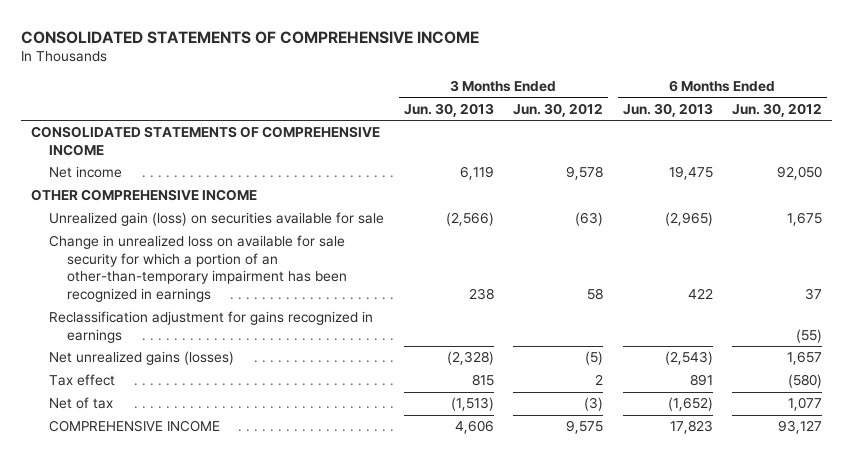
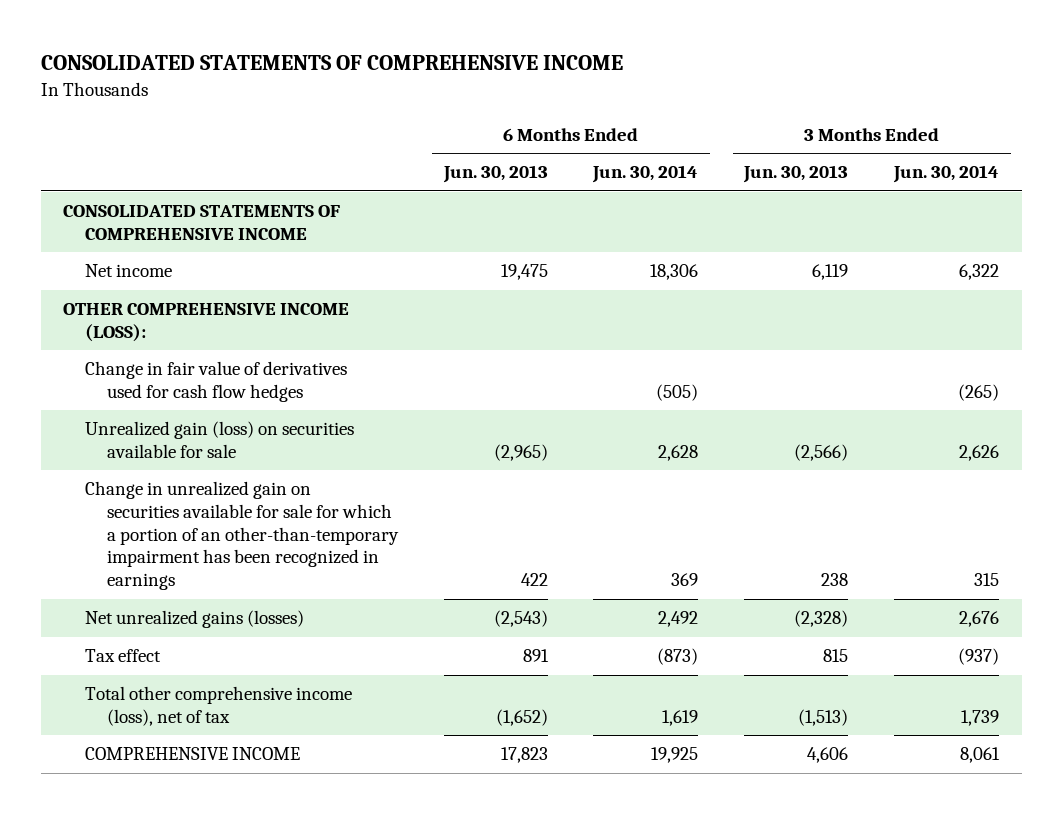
[513,103,604,118] Jun. 30, 2012 -> none
[732,103,823,118] Jun. 30, 2012 -> none
none -> [592,165,699,184] Jun. 30, 2014
none -> [893,165,1000,184] Jun. 30, 2014
[30,189,257,202] OTHER COMPREHENSIVE INCOME -> [63,303,350,343] OTHER COMPREHENSIVE INCOME (LOSS):
none -> [85,361,348,403] Change in fair value of derivatives used for cash flow hedges
[49,311,374,343] Reclassification adjustment for gains recognized in earnings -> none
[49,235,348,303] Change in unrealized loss on available for sale security for which a portion of an other-than-temporary impairment has been recognized in earnings -> [85,481,399,591] Change in unrealized gain on securities available for sale for which a portion of an other-than-temporary impairment has been recognized in earnings
[49,397,114,410] Net of tax -> [85,686,353,727] Total other comprehensive income (loss), net of tax

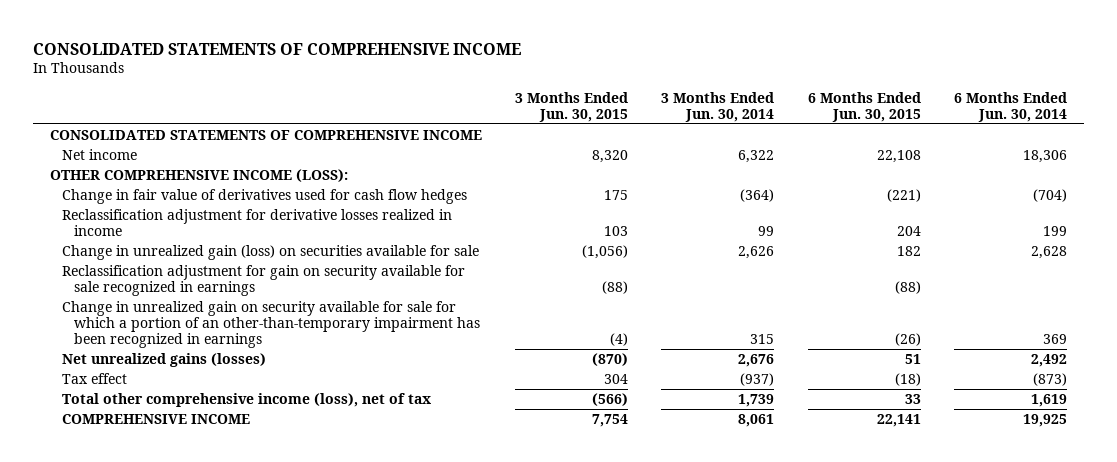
[442,165,548,184] Jun. 30, 2013 -> none
[743,165,849,184] Jun. 30, 2013 -> none
none -> [514,91,628,122] 3 Months Ended Jun. 30, 2015
none -> [807,91,921,122] 6 Months Ended Jun. 30, 2015
[656,384,699,402] (505) -> [1033,189,1068,203] (704)
[958,384,1000,402] (265) -> [740,189,775,203] (364)
none -> [61,209,452,237] Reclassification adjustment for derivative losses realized in income
[85,421,355,459] Unrealized gain (loss) on securities available for sale -> [61,245,479,261] Change in unrealized gain (loss) on securities available for sale
none -> [61,265,465,297] Reclassification adjustment for gain on security available for sale recognized in earnings
[85,481,399,591] Change in unrealized gain on securities available for sale for which a portion of an other-than-temporary impairment has been recognized in earnings -> [61,301,480,349] Change in unrealized gain on security available for sale for which a portion of an other-than-temporary impairment has been recognized in earnings

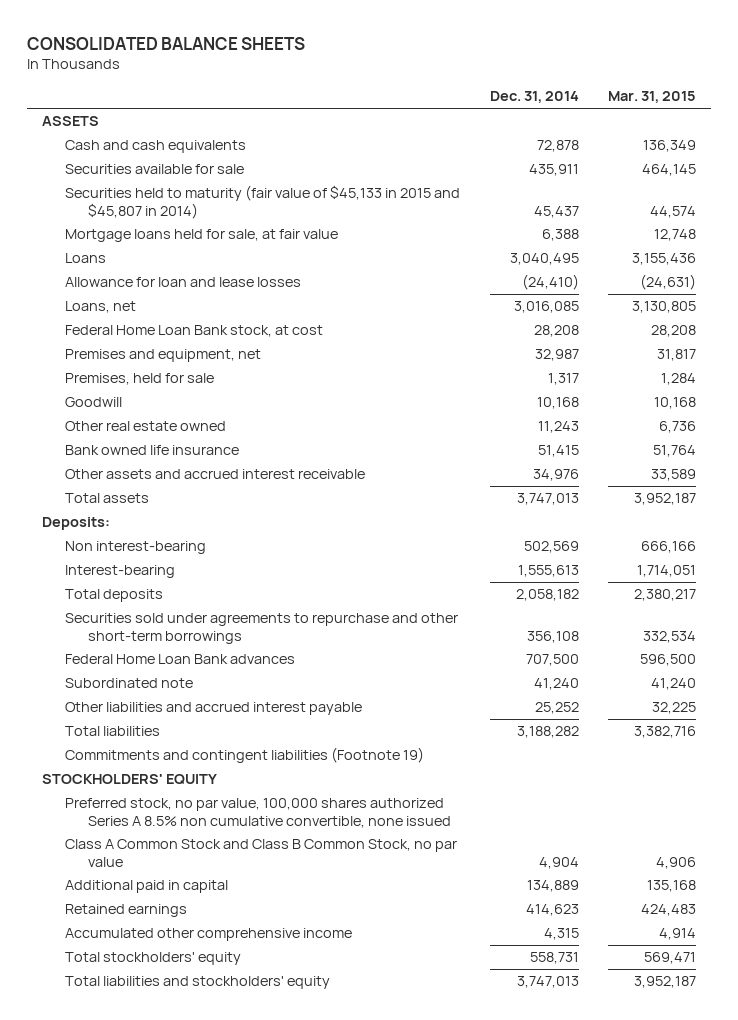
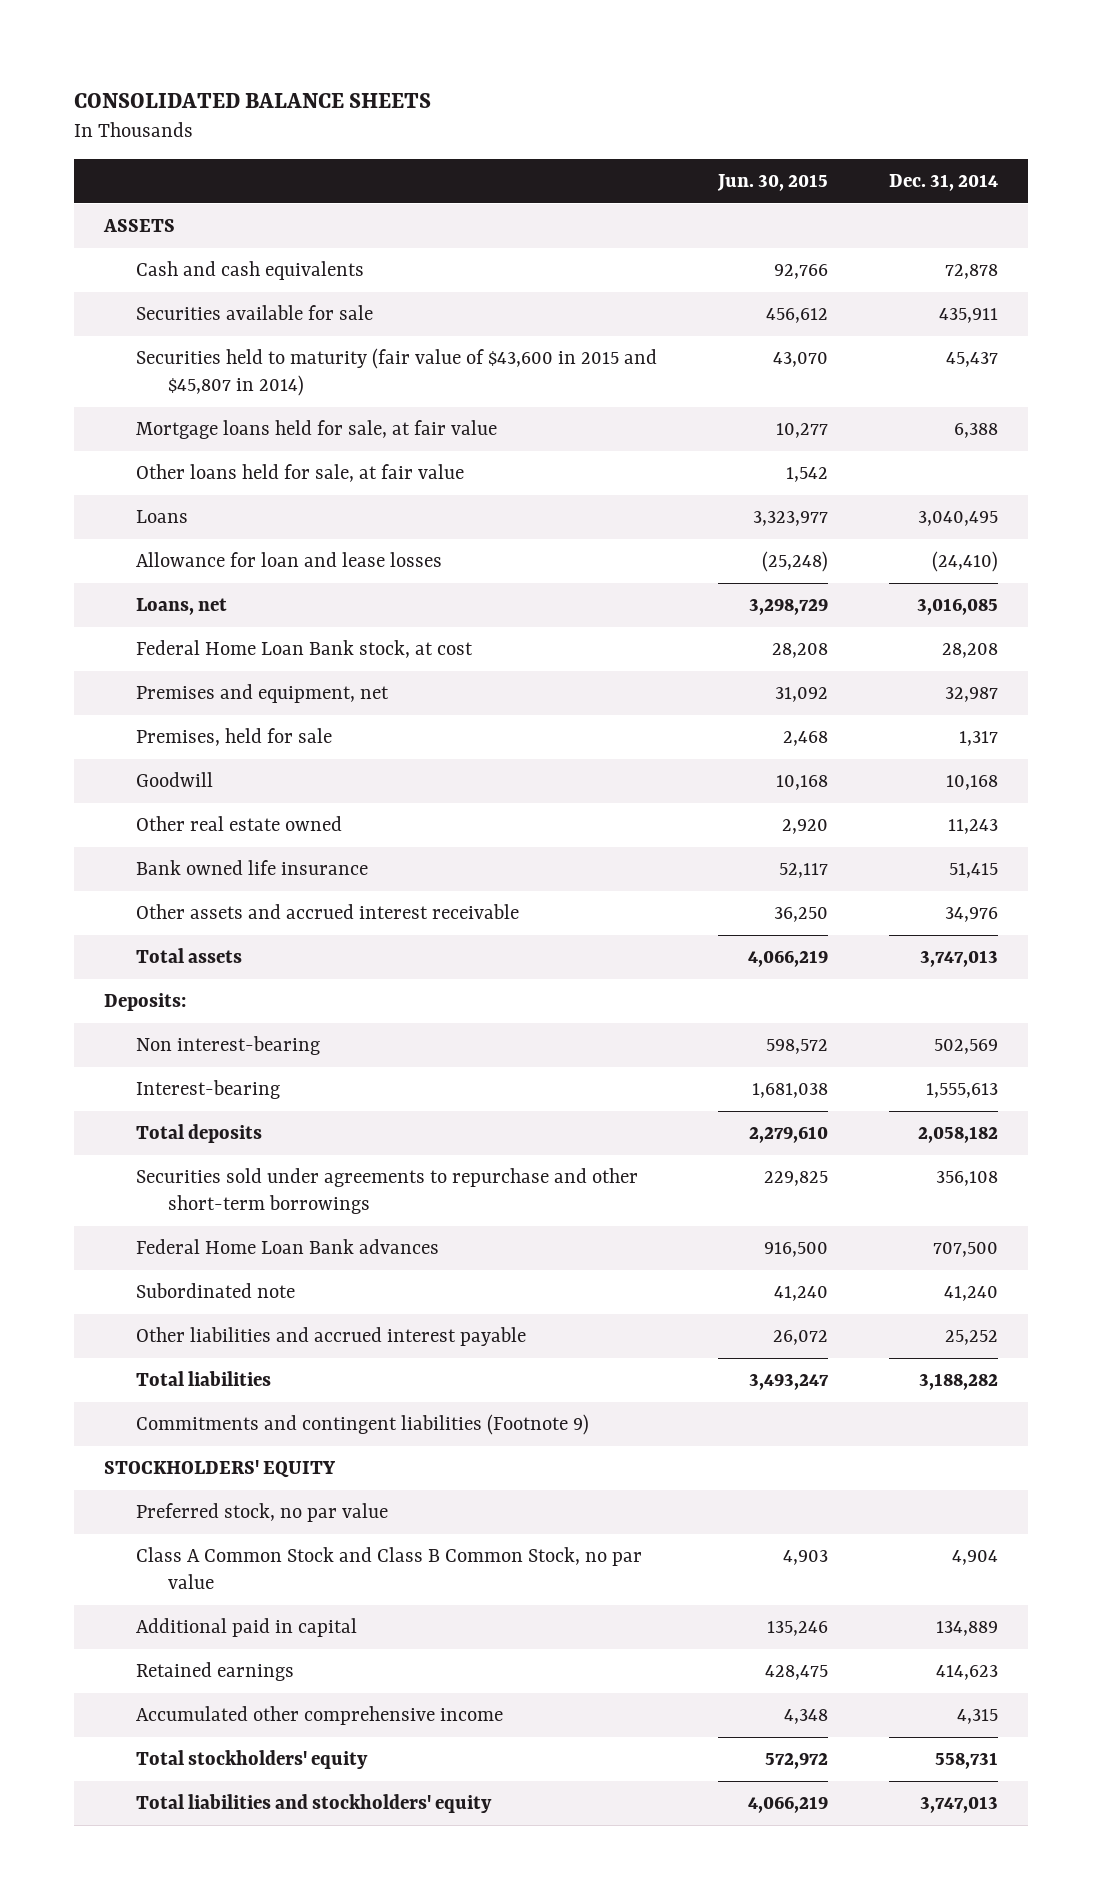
[608,91,697,104] Mar. 31, 2015 -> none
none -> [716,173,828,191] Jun. 30, 2015
[64,185,460,219] Securities held to maturity (fair value of $45,133 in 2015 and $45,807 in 2014) -> [135,348,657,396] Securities held to maturity (fair value of $43,600 in 2015 and $45,807 in 2014)
none -> [135,464,464,483] Other loans held for sale, at fair value
[64,747,424,764] Commitments and contingent liabilities (Footnote 19) -> [135,1414,589,1436] Commitments and contingent liabilities (Footnote 9)
[64,798,452,828] Preferred stock, no par value, 100,000 shares authorized Series A 8.5% non cumulative convertible, none issued -> [135,1503,388,1523] Preferred stock, no par value

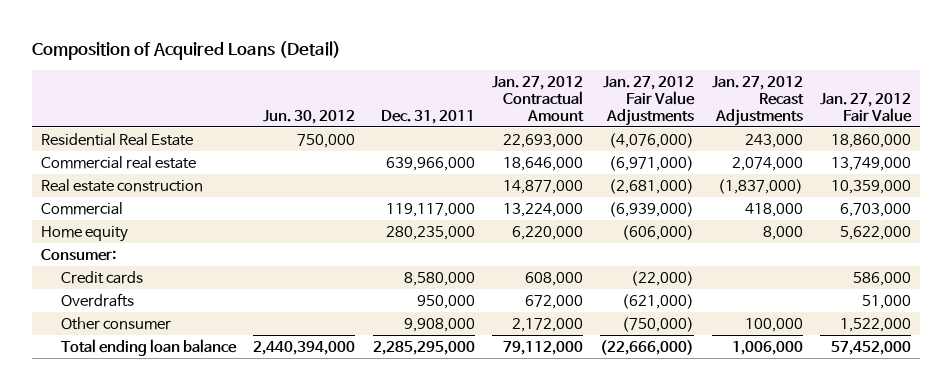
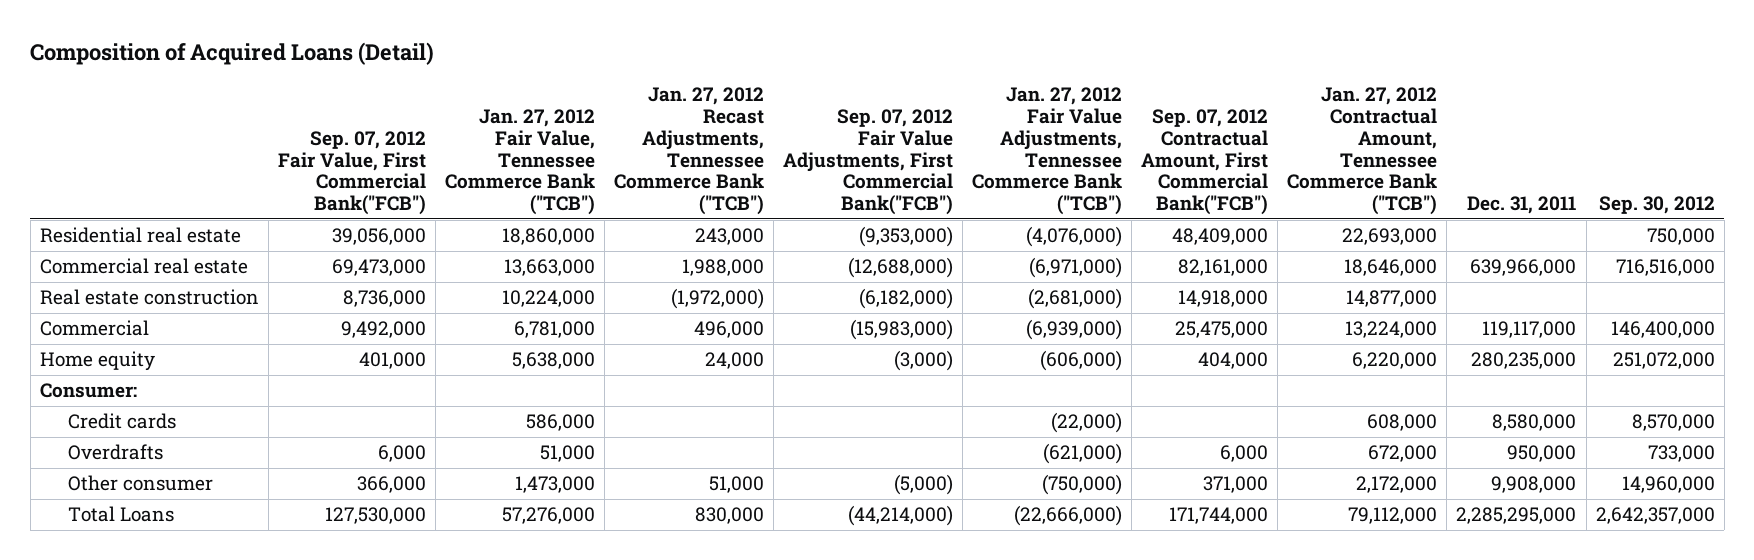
[263,109,356,124] Jun. 30, 2012 -> none
[492,75,585,122] Jan. 27, 2012 Contractual Amount -> none
[603,75,696,126] Jan. 27, 2012 Fair Value Adjustments -> none
[711,75,804,126] Jan. 27, 2012 Recast Adjustments -> none
[820,92,913,122] Jan. 27, 2012 Fair Value -> none
none -> [277,130,426,216] Sep. 07, 2012 Fair Value, First Commercial Bank("FCB")
none -> [445,108,596,216] Jan. 27, 2012 Fair Value, Tennessee Commerce Bank ("TCB")
none -> [614,87,765,216] Jan. 27, 2012 Recast Adjustments, Tennessee Commerce Bank ("TCB")
none -> [783,108,954,216] Sep. 07, 2012 Fair Value Adjustments, First Commercial Bank("FCB")
none -> [972,87,1123,216] Jan. 27, 2012 Fair Value Adjustments, Tennessee Commerce Bank ("TCB")
none -> [1141,108,1269,216] Sep. 07, 2012 Contractual Amount, First Commercial Bank("FCB")
none -> [1287,87,1438,216] Jan. 27, 2012 Contractual Amount, Tennessee Commerce Bank ("TCB")
none -> [1598,196,1715,215] Sep. 30, 2012
[41,132,194,146] Residential Real Estate -> [39,227,241,244] Residential real estate
[61,338,238,356] Total ending loan balance -> [68,506,175,523] Total Loans

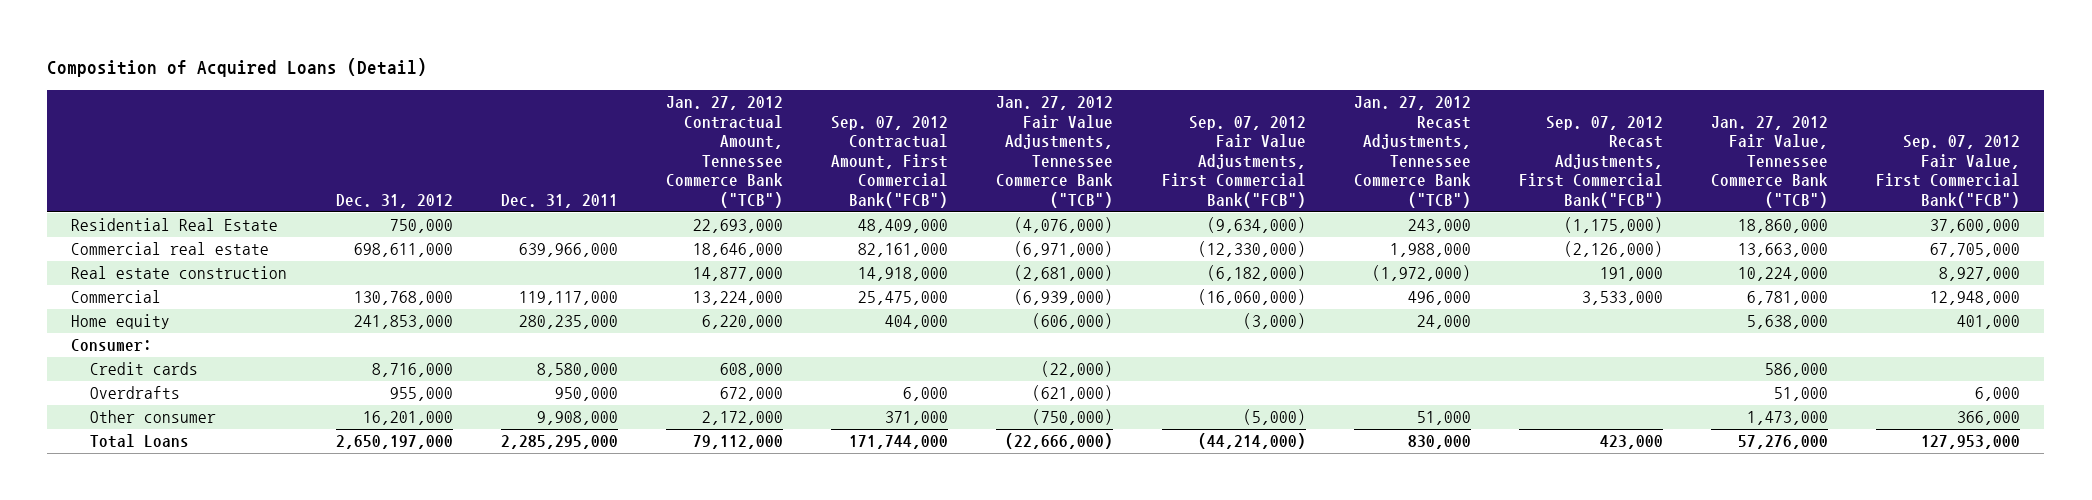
[1598,196,1715,215] Sep. 30, 2012 -> none
none -> [335,193,453,208] Dec. 31, 2012
none -> [1518,115,1663,208] Sep. 07, 2012 Recast Adjustments, First Commercial Bank("FCB")
[39,227,241,244] Residential real estate -> [71,218,279,232] Residential Real Estate
[331,228,426,246] 39,056,000 -> [1930,219,2021,234] 37,600,000
[859,226,954,248] (9,353,000) -> [1206,217,1306,234] (9,634,000)
[331,259,426,277] 69,473,000 -> [1930,243,2021,258] 67,705,000
[848,257,954,279] (12,688,000) -> [1197,241,1306,258] (12,330,000)
[342,290,426,308] 8,736,000 -> [1939,267,2021,282] 8,927,000
[340,321,426,339] 9,492,000 -> [1930,291,2021,306] 12,948,000
[850,319,954,341] (15,983,000) -> [1197,289,1306,306] (16,060,000)
[324,507,426,525] 127,530,000 -> [1921,435,2021,450] 127,953,000

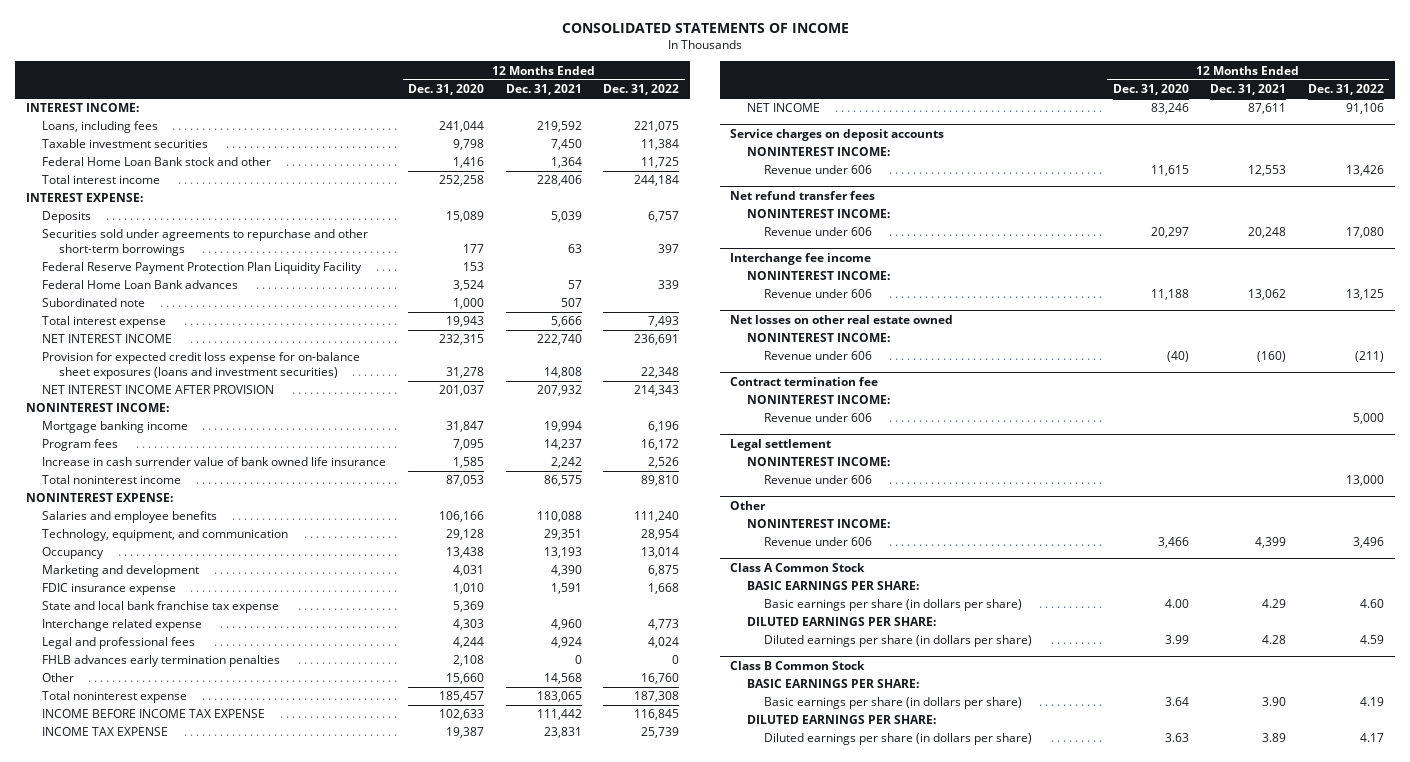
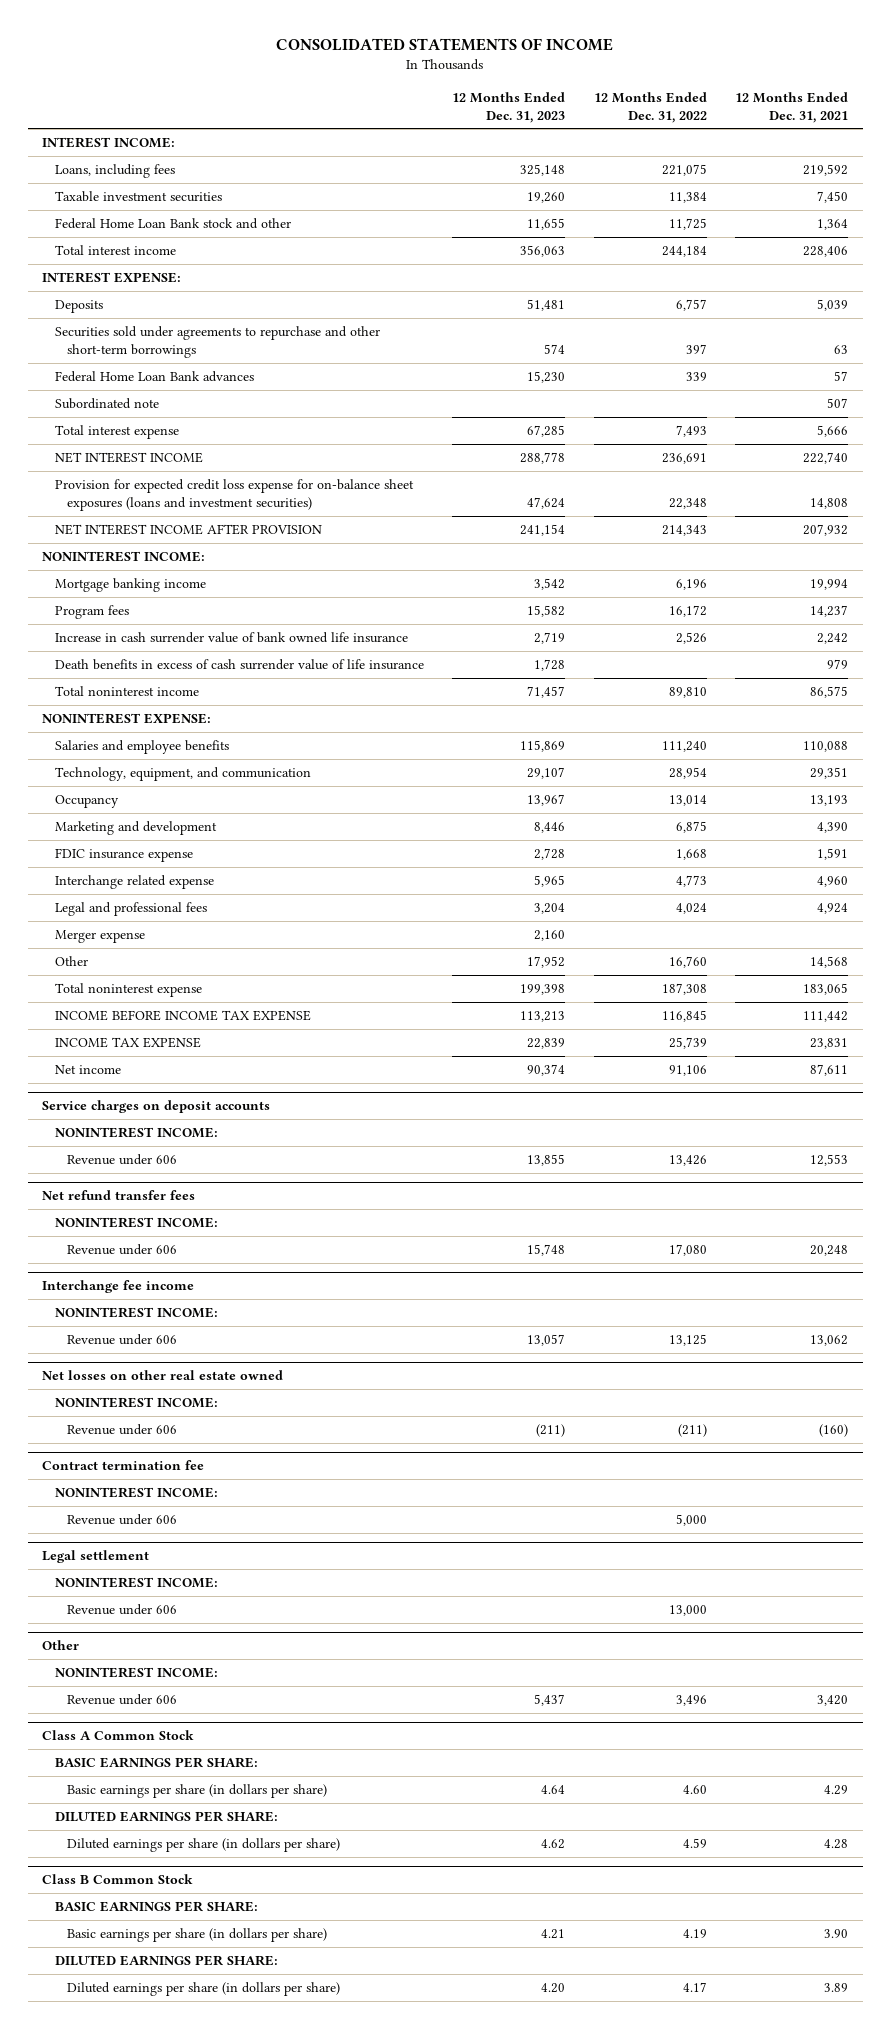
[407,84,484,96] Dec. 31, 2020 -> none
none -> [452,91,566,123] 12 Months Ended Dec. 31, 2023
[42,262,363,275] Federal Reserve Payment Protection Plan Liquidity Facility -> none
none -> [54,658,424,670] Death benefits in excess of cash surrender value of life insurance
[42,601,280,614] State and local bank franchise tax expense -> none
[42,655,281,668] FHLB advances early termination penalties -> none
none -> [54,929,145,943] Merger expense
[747,103,821,113] NET INCOME -> [54,1064,121,1074] Net income
[1255,537,1287,549] 4,399 -> [817,1694,849,1706] 3,420

